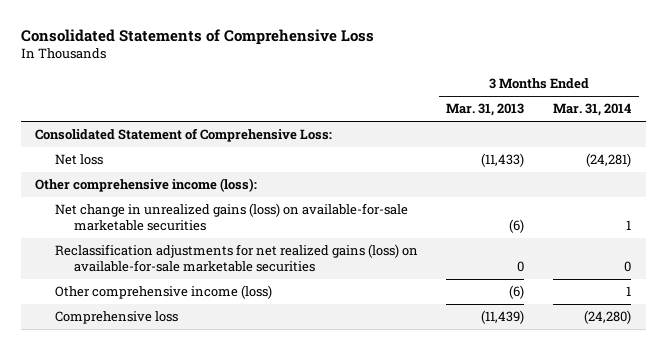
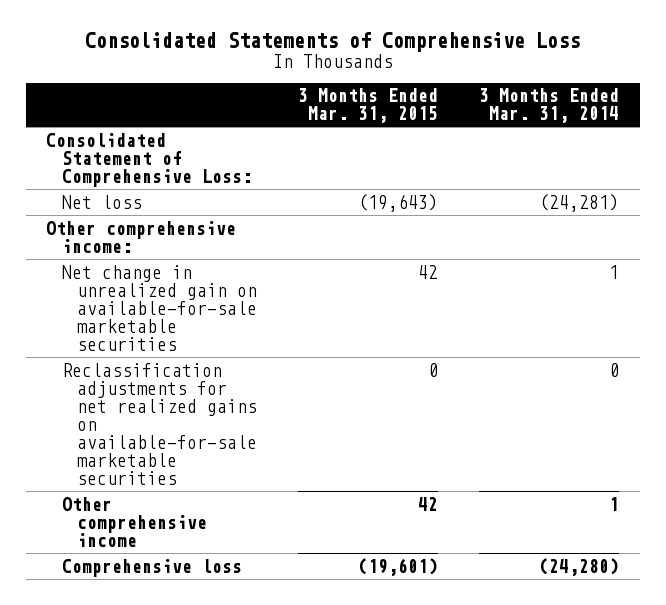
[446,103,525,117] Mar. 31, 2013 -> none
none -> [298,88,439,124] 3 Months Ended Mar. 31, 2015
[35,178,258,193] Other comprehensive income (loss): -> [46,220,237,253] Other comprehensive income:
[54,203,408,232] Net change in unrealized gains (loss) on available-for-sale marketable securities -> [61,264,258,351] Net change in unrealized gain on available-for-sale marketable securities
[54,244,418,273] Reclassification adjustments for net realized gains (loss) on available-for-sale marketable securities -> [61,362,258,485] Reclassification adjustments for net realized gains on available-for-sale marketable securities
[54,285,272,300] Other comprehensive income (loss) -> [61,496,208,547] Other comprehensive income

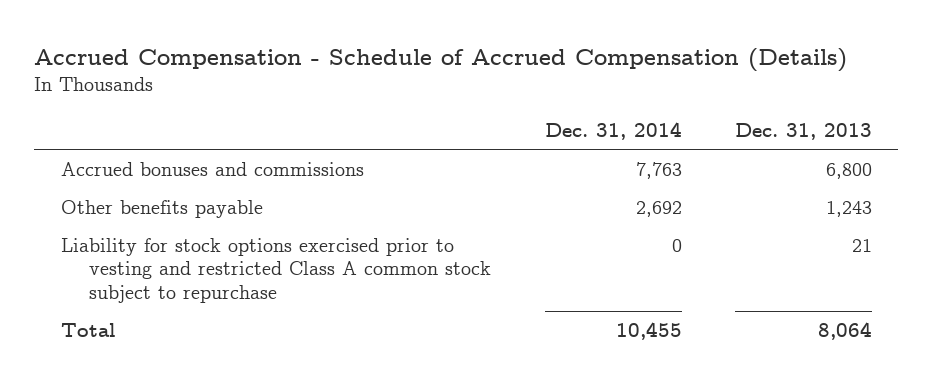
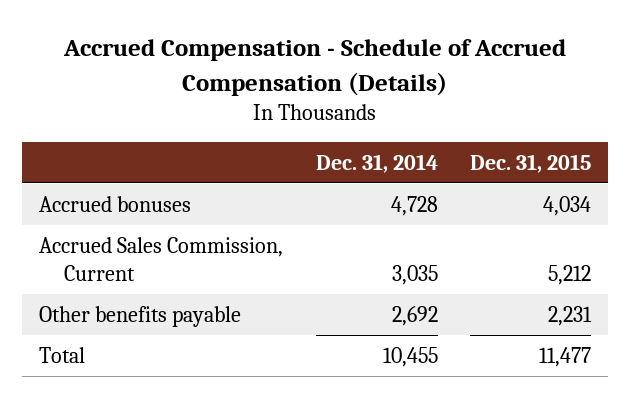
[734,123,872,141] Dec. 31, 2013 -> none
none -> [470,153,592,173] Dec. 31, 2015
[60,161,364,176] Accrued bonuses and commissions -> [38,195,191,212] Accrued bonuses
[635,161,682,179] 7,763 -> [390,195,438,216] 4,728
none -> [38,236,283,281] Accrued Sales Commission, Current
[60,237,492,303] Liability for stock options exercised prior to vesting and restricted Class A common stock subject to repurchase -> none

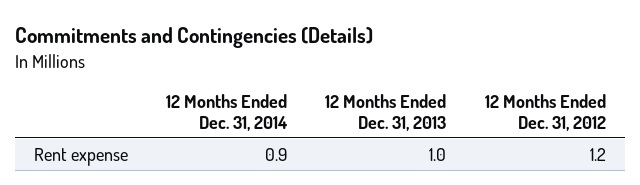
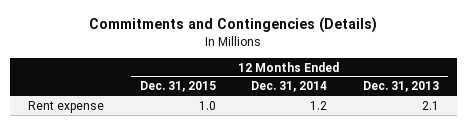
[484,93,606,131] 12 Months Ended Dec. 31, 2012 -> none
none -> [139,81,216,93] Dec. 31, 2015
[265,148,288,162] 0.9 -> [310,100,328,110] 1.2
[429,148,447,162] 1.0 -> [421,100,439,110] 2.1

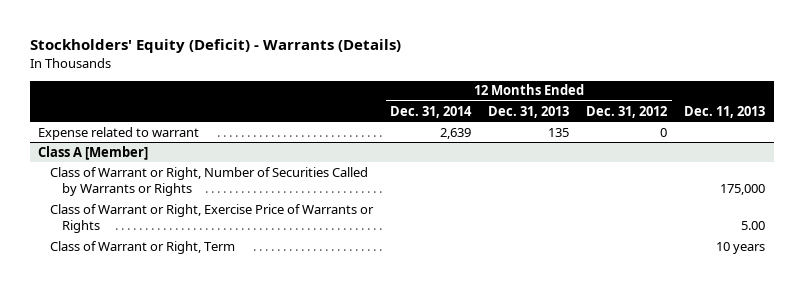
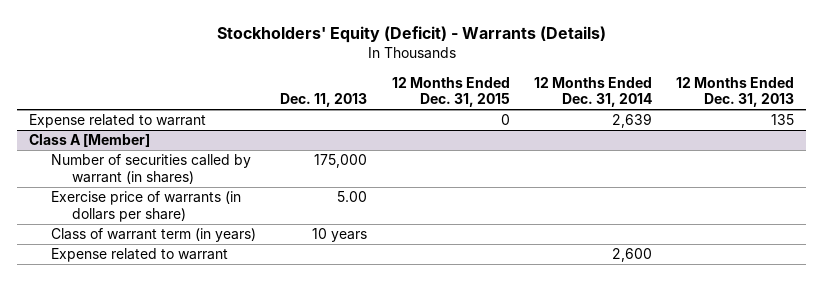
[586,105,668,118] Dec. 31, 2012 -> none
none -> [391,76,510,108] 12 Months Ended Dec. 31, 2015
[50,203,375,234] Class of Warrant or Right, Exercise Price of Warrants or Rights -> none
[50,166,369,197] Class of Warrant or Right, Number of Securities Called by Warrants or Rights -> [50,154,251,185] Number of securities called by warrant (in shares)
none -> [50,191,241,223] Exercise price of warrants (in dollars per share)
[50,240,236,254] Class of Warrant or Right, Term -> [50,228,256,243] Class of warrant term (in years)
none -> [50,248,228,263] Expense related to warrant

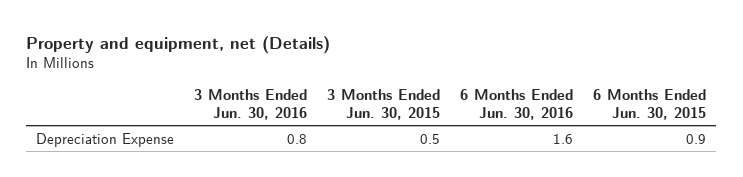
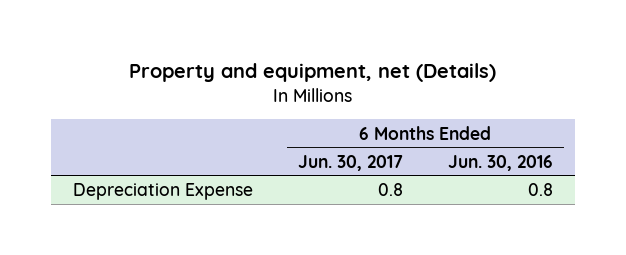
[194,89,308,120] 3 Months Ended Jun. 30, 2016 -> none
[327,89,441,120] 3 Months Ended Jun. 30, 2015 -> none
[593,89,707,120] 6 Months Ended Jun. 30, 2015 -> none
none -> [297,154,403,171] Jun. 30, 2017
[553,133,574,144] 1.6 -> [527,183,553,197] 0.8

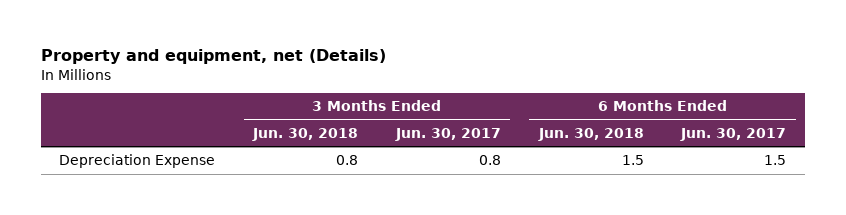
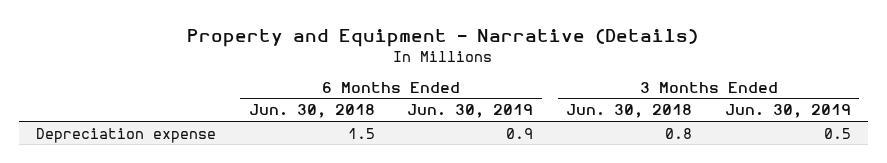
[40,49,386,65] Property and equipment, net (Details) -> [187,29,699,48] Property and Equipment - Narrative (Details)
[394,127,501,141] Jun. 30, 2017 -> none
[680,127,787,141] Jun. 30, 2017 -> none
none -> [407,104,534,119] Jun. 30, 2019
none -> [725,104,852,119] Jun. 30, 2019
[59,154,216,169] Depreciation Expense -> [35,127,216,143] Depreciation expense

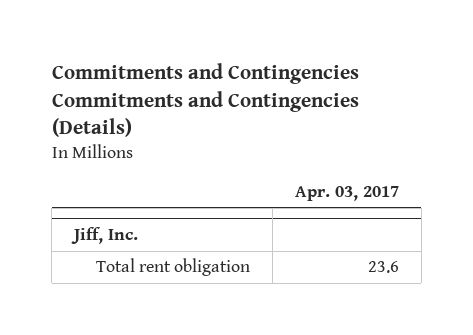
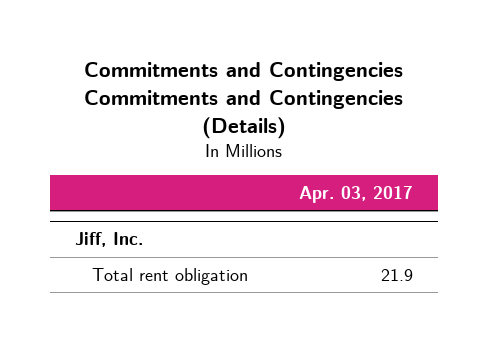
[367,261,399,274] 23.6 -> [381,268,414,281] 21.9

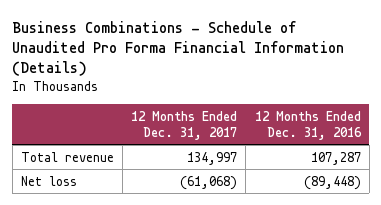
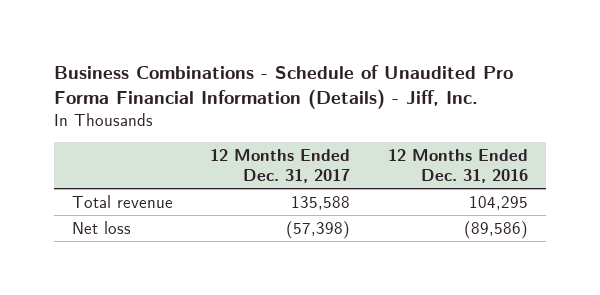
[12,20,345,77] Business Combinations - Schedule of Unaudited Pro Forma Financial Information (Details) -> [53,64,513,110] Business Combinations - Schedule of Unaudited Pro Forma Financial Information (Details) - Jiff, Inc.
[187,151,238,165] 134,997 -> [291,195,351,210] 135,588
[310,151,361,165] 107,287 -> [468,195,528,210] 104,295
[180,175,238,190] (61,068) -> [286,220,351,239] (57,398)
[303,175,361,190] (89,448) -> [463,220,528,239] (89,586)

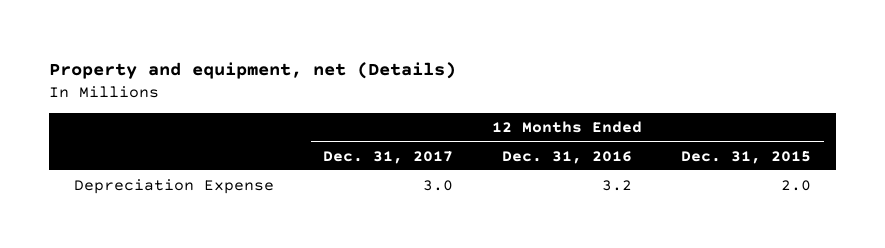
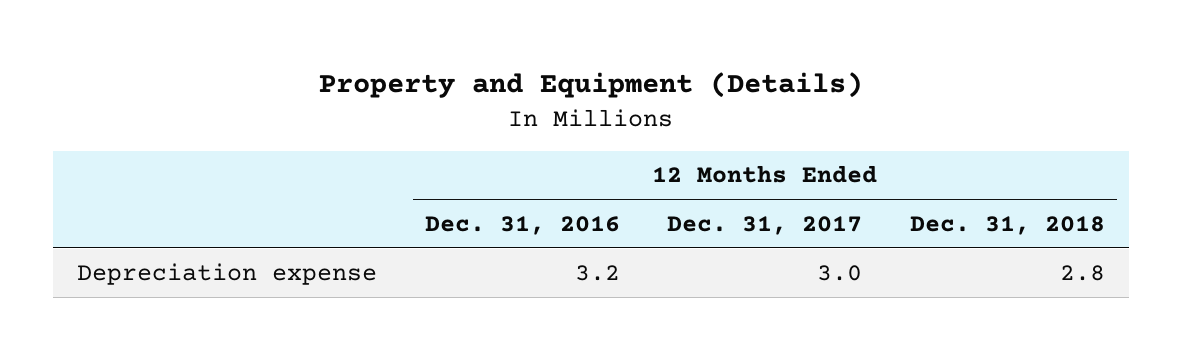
[48,61,456,79] Property and equipment, net (Details) -> [318,72,863,99] Property and Equipment (Details)
[681,150,812,164] Dec. 31, 2015 -> none
none -> [909,215,1105,235] Dec. 31, 2018
[73,178,274,194] Depreciation Expense -> [77,263,378,286] Depreciation expense

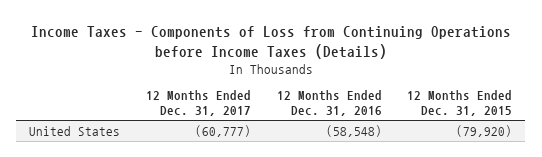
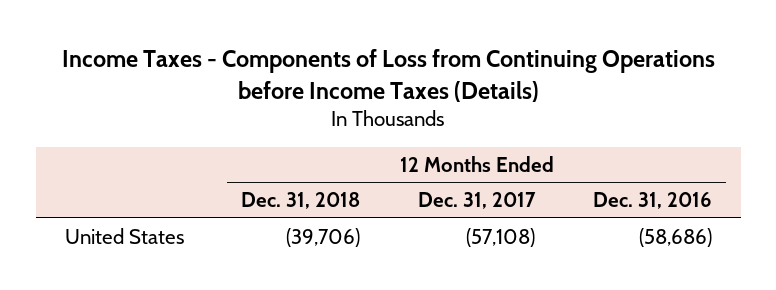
[407,90,513,117] 12 Months Ended Dec. 31, 2015 -> none
none -> [241,192,361,210] Dec. 31, 2018
[195,125,252,138] (60,777) -> [466,227,536,247] (57,108)
[325,125,382,138] (58,548) -> [638,227,712,247] (58,686)

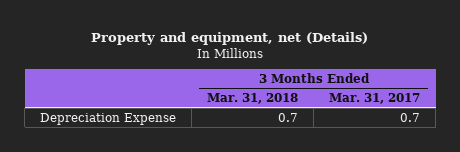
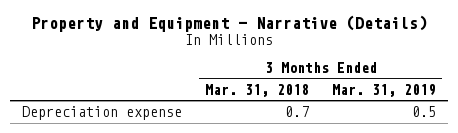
[91,32,369,46] Property and equipment, net (Details) -> [30,14,427,32] Property and Equipment - Narrative (Details)
[329,92,421,104] Mar. 31, 2017 -> none
none -> [332,83,437,97] Mar. 31, 2019
[40,112,177,125] Depreciation Expense -> [21,106,182,121] Depreciation expense

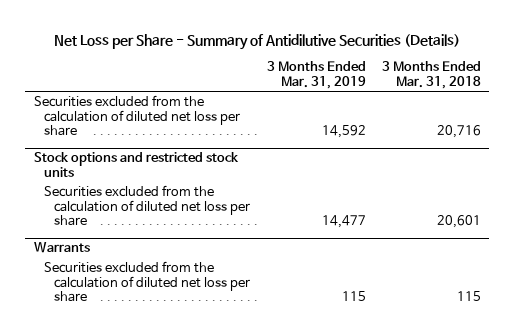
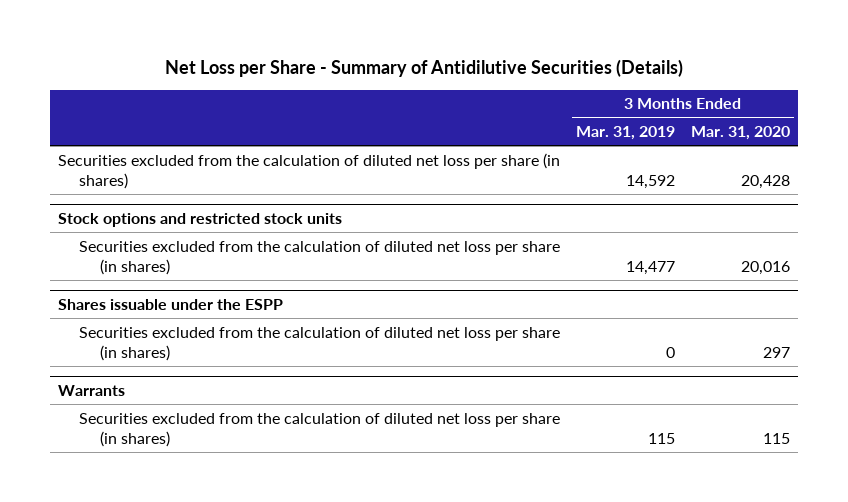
[381,61,481,89] 3 Months Ended Mar. 31, 2018 -> none
none -> [691,126,791,141] Mar. 31, 2020
[33,95,240,137] Securities excluded from the calculation of diluted net loss per share -> [57,152,560,189] Securities excluded from the calculation of diluted net loss per share (in shares)
[43,185,251,227] Securities excluded from the calculation of diluted net loss per share -> [78,240,560,275] Securities excluded from the calculation of diluted net loss per share (in shares)
none -> [57,298,283,310] Shares issuable under the ESPP
none -> [78,326,560,361] Securities excluded from the calculation of diluted net loss per share (in shares)
[43,261,251,303] Securities excluded from the calculation of diluted net loss per share -> [78,412,560,447] Securities excluded from the calculation of diluted net loss per share (in shares)

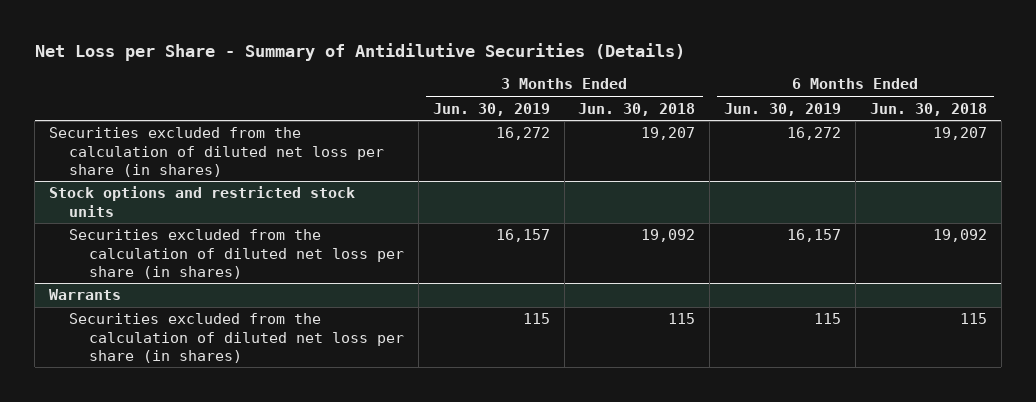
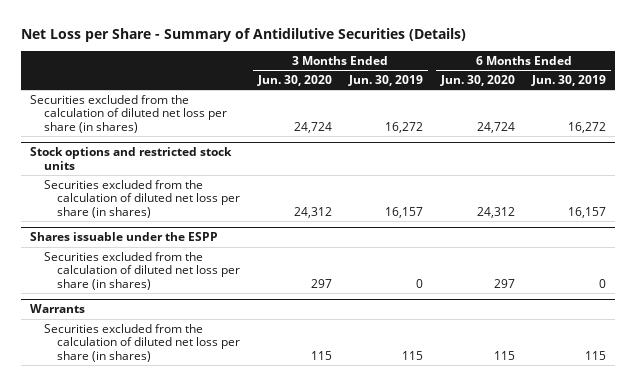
[578,102,696,116] Jun. 30, 2018 -> none
[869,102,987,116] Jun. 30, 2018 -> none
none -> [256,74,332,86] Jun. 30, 2020
none -> [439,74,515,86] Jun. 30, 2020
none -> [29,232,218,242] Shares issuable under the ESPP
none -> [43,251,241,290] Securities excluded from the calculation of diluted net loss per share (in shares)

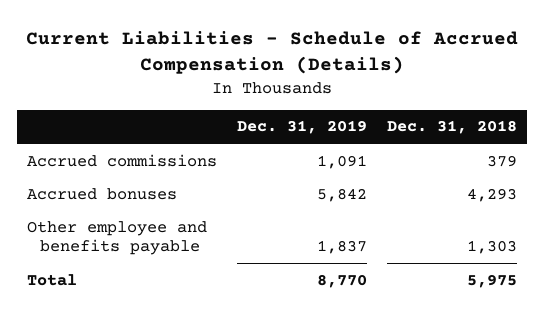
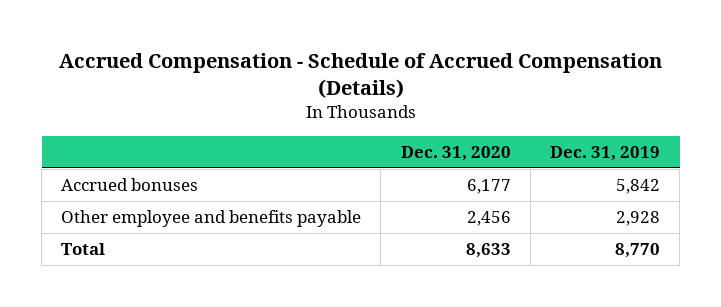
[26,30,519,75] Current Liabilities - Schedule of Accrued Compensation (Details) -> [58,53,662,99] Accrued Compensation - Schedule of Accrued Compensation (Details)
[386,120,517,135] Dec. 31, 2018 -> none
none -> [400,145,511,161] Dec. 31, 2020
[27,153,218,167] Accrued commissions -> none
[317,240,368,255] 1,837 -> [616,211,661,227] 2,928

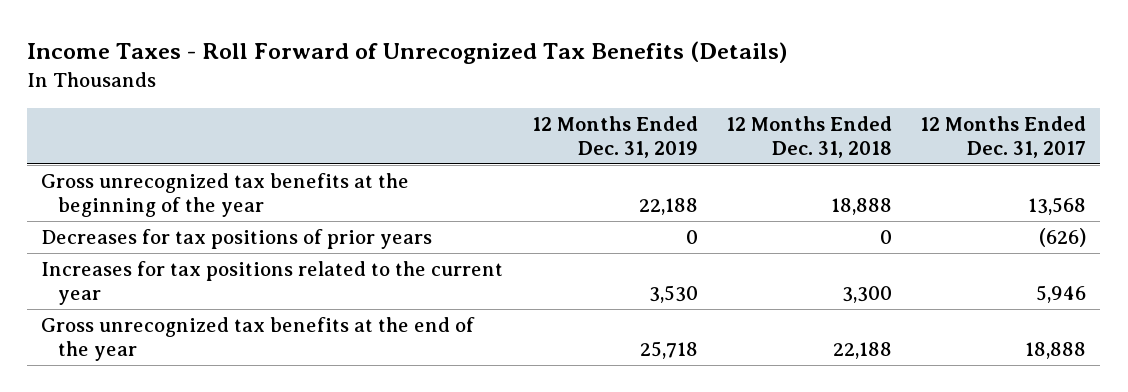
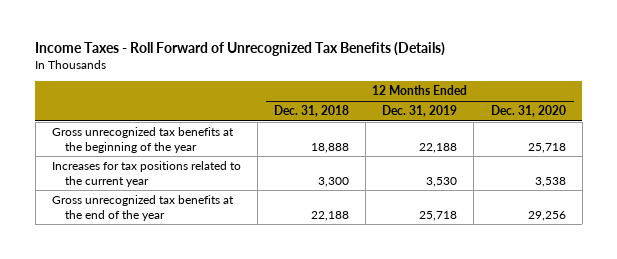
[920,115,1087,159] 12 Months Ended Dec. 31, 2017 -> none
none -> [490,105,566,118] Dec. 31, 2020
[41,229,433,250] Decreases for tax positions of prior years -> none

